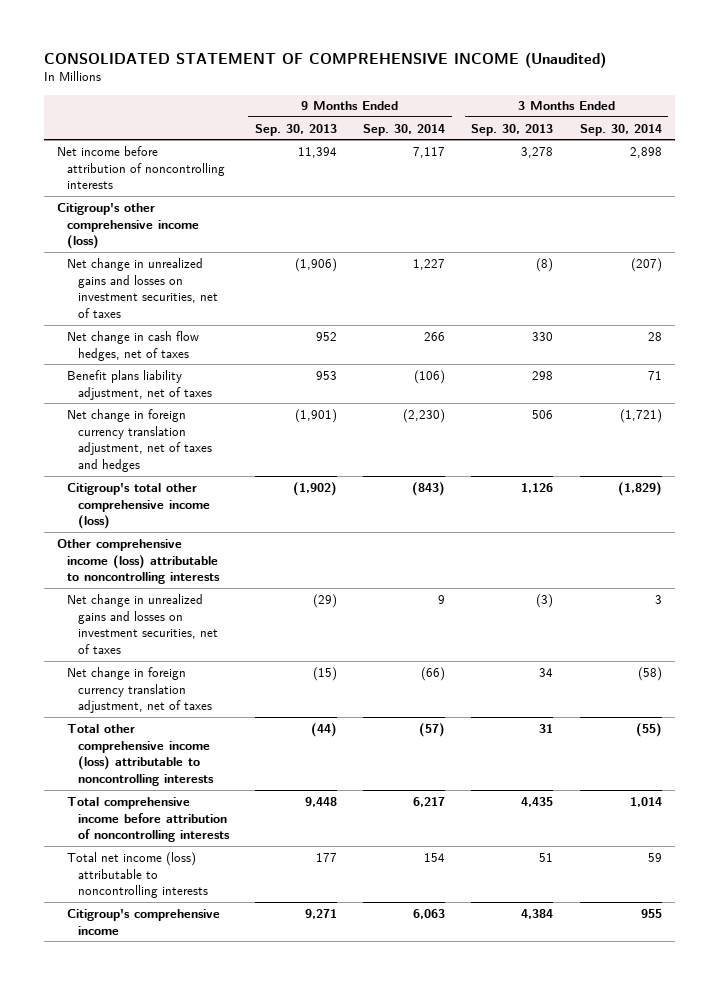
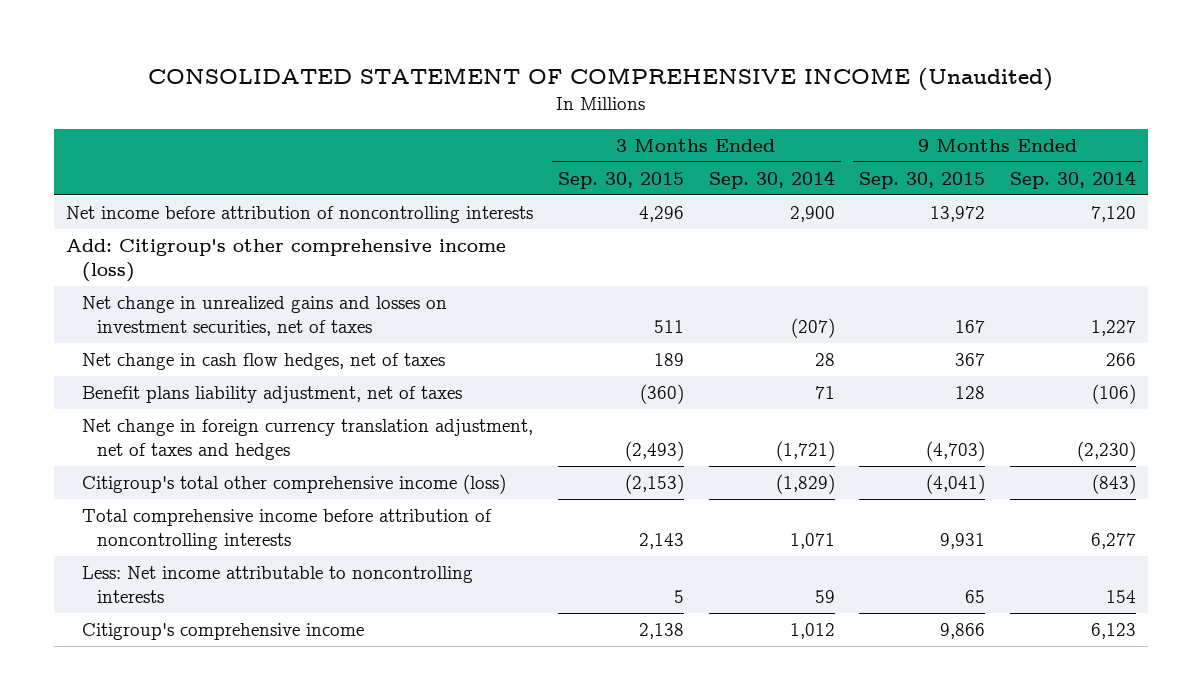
[254,123,337,136] Sep. 30, 2013 -> none
[471,123,554,136] Sep. 30, 2013 -> none
none -> [558,171,685,189] Sep. 30, 2015
none -> [859,171,986,189] Sep. 30, 2015
[413,146,446,158] 7,117 -> [1091,206,1137,223] 7,120
[629,146,662,158] 2,898 -> [789,206,835,223] 2,900
[56,202,200,250] Citigroup's other comprehensive income (loss) -> [66,239,507,283] Add: Citigroup's other comprehensive income (loss)
[56,538,221,585] Other comprehensive income (loss) attributable to noncontrolling interests -> none
[67,593,218,655] Net change in unrealized gains and losses on investment securities, net of taxes -> none
[67,666,212,714] Net change in foreign currency translation adjustment, net of taxes -> none
[67,723,214,787] Total other comprehensive income (loss) attributable to noncontrolling interests -> none
[413,796,446,807] 6,217 -> [1091,533,1137,550] 6,277
[629,796,662,807] 1,014 -> [789,533,835,550] 1,071
[67,851,208,899] Total net income (loss) attributable to noncontrolling interests -> [81,566,473,604] Less: Net income attributable to noncontrolling interests
[413,908,446,919] 6,063 -> [1091,623,1137,640] 6,123
[640,908,662,918] 955 -> [789,623,835,640] 1,012

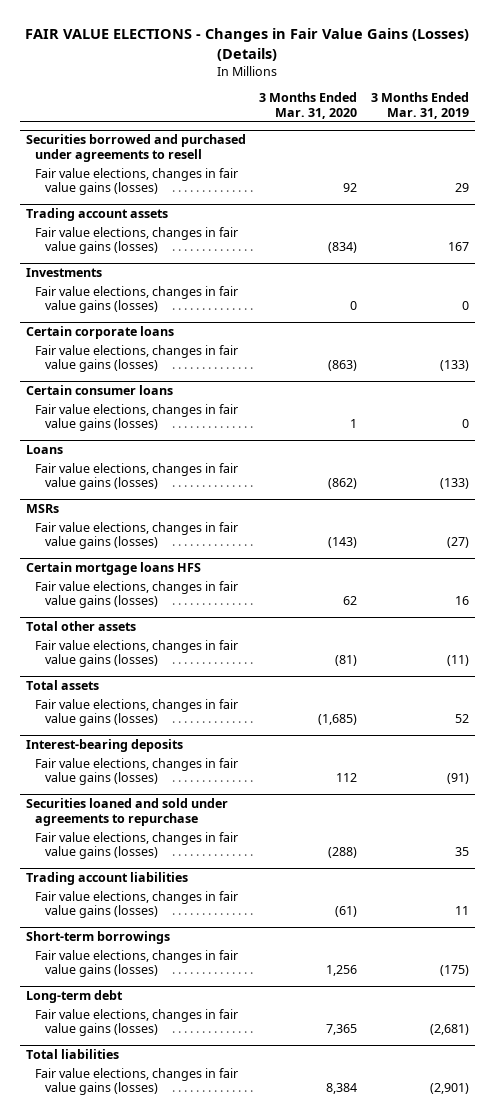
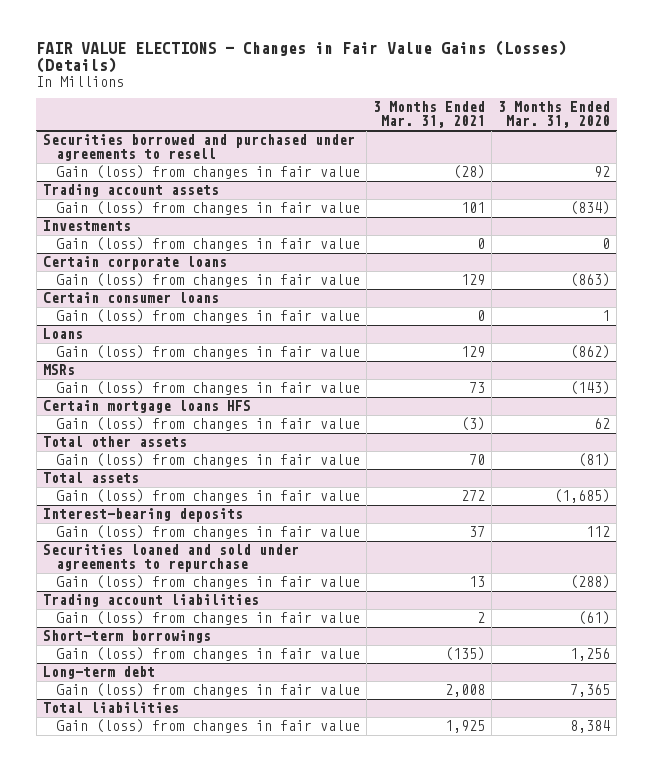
[370,92,469,119] 3 Months Ended Mar. 31, 2019 -> none
none -> [372,101,485,129] 3 Months Ended Mar. 31, 2021
[35,167,239,196] Fair value elections, changes in fair value gains (losses) -> [55,165,360,180] Gain (loss) from changes in fair value
[35,226,239,255] Fair value elections, changes in fair value gains (losses) -> [55,201,360,216] Gain (loss) from changes in fair value
[35,285,239,314] Fair value elections, changes in fair value gains (losses) -> [55,237,360,252] Gain (loss) from changes in fair value
[35,344,239,373] Fair value elections, changes in fair value gains (losses) -> [55,273,360,288] Gain (loss) from changes in fair value
[35,403,239,432] Fair value elections, changes in fair value gains (losses) -> [55,309,360,324] Gain (loss) from changes in fair value
[35,462,239,491] Fair value elections, changes in fair value gains (losses) -> [55,345,360,360] Gain (loss) from changes in fair value
[35,521,239,550] Fair value elections, changes in fair value gains (losses) -> [55,381,360,396] Gain (loss) from changes in fair value
[35,580,239,609] Fair value elections, changes in fair value gains (losses) -> [55,417,360,432] Gain (loss) from changes in fair value
[35,639,239,668] Fair value elections, changes in fair value gains (losses) -> [55,453,360,468] Gain (loss) from changes in fair value
[35,698,239,727] Fair value elections, changes in fair value gains (losses) -> [55,489,360,504] Gain (loss) from changes in fair value
[35,757,239,786] Fair value elections, changes in fair value gains (losses) -> [55,525,360,540] Gain (loss) from changes in fair value
[35,831,239,860] Fair value elections, changes in fair value gains (losses) -> [55,575,360,590] Gain (loss) from changes in fair value
[35,890,239,919] Fair value elections, changes in fair value gains (losses) -> [55,611,360,626] Gain (loss) from changes in fair value
[35,949,239,978] Fair value elections, changes in fair value gains (losses) -> [55,647,360,662] Gain (loss) from changes in fair value
[35,1008,239,1037] Fair value elections, changes in fair value gains (losses) -> [55,683,360,698] Gain (loss) from changes in fair value
[35,1067,239,1096] Fair value elections, changes in fair value gains (losses) -> [55,719,360,734] Gain (loss) from changes in fair value

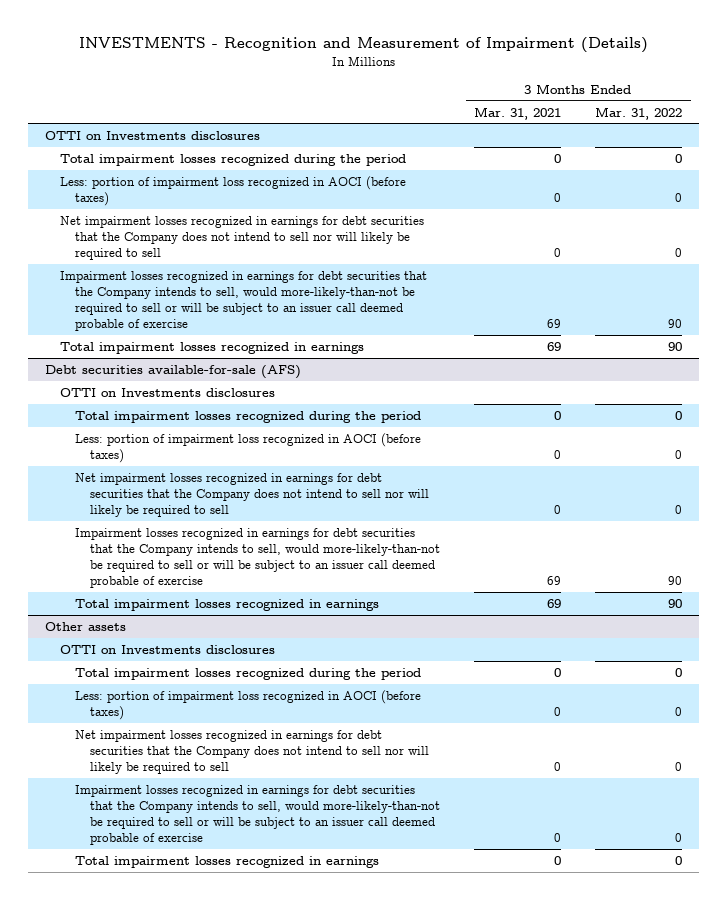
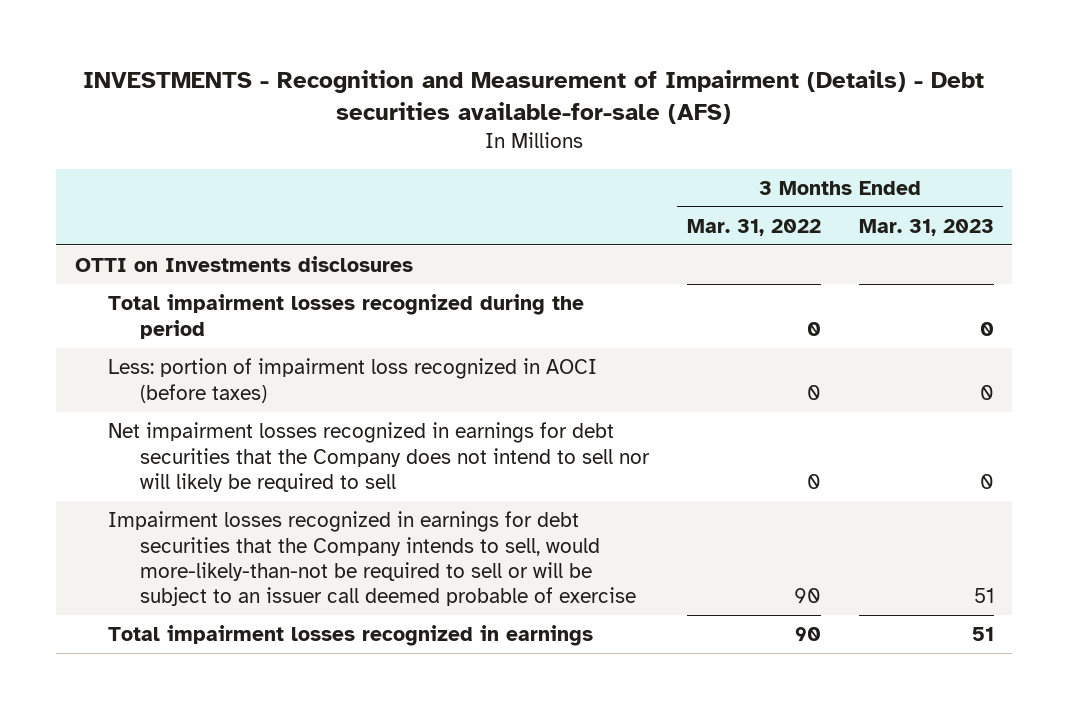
[78,37,648,54] INVESTMENTS - Recognition and Measurement of Impairment (Details) -> [83,70,985,125] INVESTMENTS - Recognition and Measurement of Impairment (Details) - Debt securities available-for-sale (AFS)
[474,106,562,120] Mar. 31, 2021 -> none
none -> [858,218,994,236] Mar. 31, 2023
[45,364,302,379] Debt securities available-for-sale (AFS) -> none
[60,387,276,397] OTTI on Investments disclosures -> none
[75,410,422,423] Total impairment losses recognized during the period -> none
[75,432,422,463] Less: portion of impairment loss recognized in AOCI (before taxes) -> none
[75,472,430,517] Net impairment losses recognized in earnings for debt securities that the Company does not intend to sell nor will likely be required to sell -> none
[75,527,441,588] Impairment losses recognized in earnings for debt securities that the Company intends to sell, would more-likely-than-not be required to sell or will be subject to an issuer call deemed probable of exercise -> none
[75,598,380,611] Total impairment losses recognized in earnings -> none
[45,621,127,631] Other assets -> none
[60,644,276,654] OTTI on Investments disclosures -> none
[75,667,422,680] Total impairment losses recognized during the period -> none
[75,689,422,720] Less: portion of impairment loss recognized in AOCI (before taxes) -> none
[75,729,430,774] Net impairment losses recognized in earnings for debt securities that the Company does not intend to sell nor will likely be required to sell -> none
[75,784,441,845] Impairment losses recognized in earnings for debt securities that the Company intends to sell, would more-likely-than-not be required to sell or will be subject to an issuer call deemed probable of exercise -> none
[75,855,380,868] Total impairment losses recognized in earnings -> none

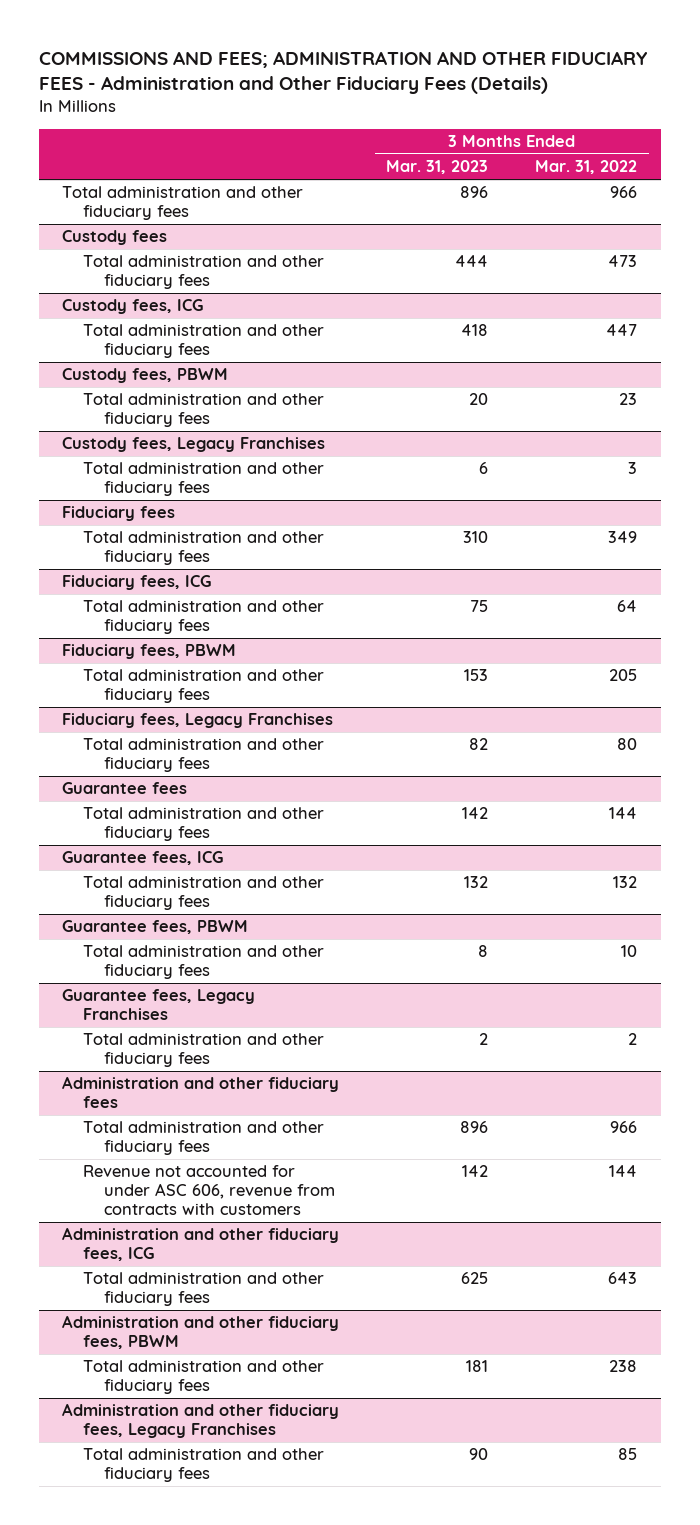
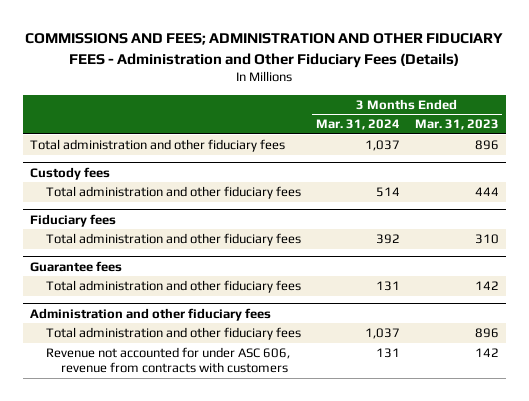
[535,160,638,175] Mar. 31, 2022 -> none
none -> [315,119,400,131] Mar. 31, 2024
[62,299,204,315] Custody fees, ICG -> none
[83,324,325,359] Total administration and other fiduciary fees -> none
[62,368,229,384] Custody fees, PBWM -> none
[83,393,325,428] Total administration and other fiduciary fees -> none
[62,437,326,453] Custody fees, Legacy Franchises -> none
[83,462,325,497] Total administration and other fiduciary fees -> none
[62,575,212,591] Fiduciary fees, ICG -> none
[83,600,325,635] Total administration and other fiduciary fees -> none
[62,644,237,660] Fiduciary fees, PBWM -> none
[83,669,325,704] Total administration and other fiduciary fees -> none
[62,713,334,729] Fiduciary fees, Legacy Franchises -> none
[83,738,325,773] Total administration and other fiduciary fees -> none
[62,851,224,866] Guarantee fees, ICG -> none
[83,876,325,911] Total administration and other fiduciary fees -> none
[62,920,249,935] Guarantee fees, PBWM -> none
[83,945,325,980] Total administration and other fiduciary fees -> none
[62,989,256,1021] Guarantee fees, Legacy Franchises -> none
[83,1033,325,1068] Total administration and other fiduciary fees -> none
[62,1227,340,1262] Administration and other fiduciary fees, ICG -> none
[83,1272,325,1307] Total administration and other fiduciary fees -> none
[62,1315,340,1350] Administration and other fiduciary fees, PBWM -> none
[83,1360,325,1395] Total administration and other fiduciary fees -> none
[62,1403,340,1439] Administration and other fiduciary fees, Legacy Franchises -> none
[83,1448,325,1483] Total administration and other fiduciary fees -> none

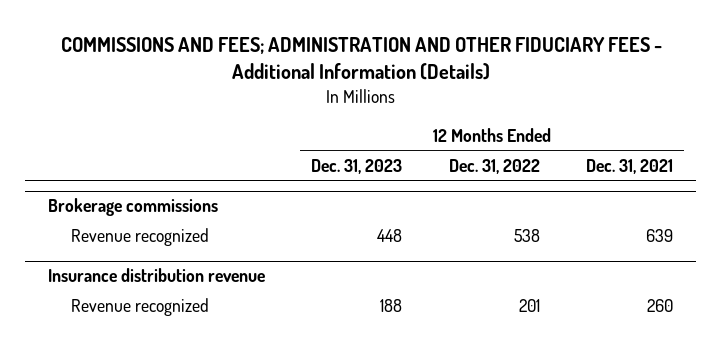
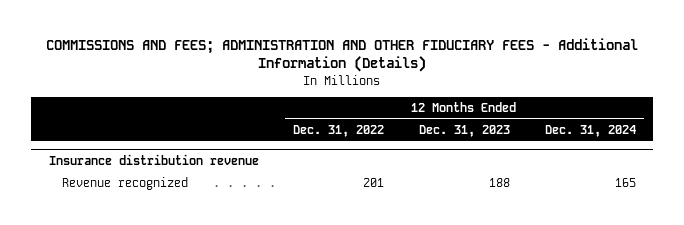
[585,158,673,174] Dec. 31, 2021 -> none
none -> [544,124,636,137] Dec. 31, 2024
[48,198,219,217] Brokerage commissions -> none
[70,228,209,247] Revenue recognized -> none

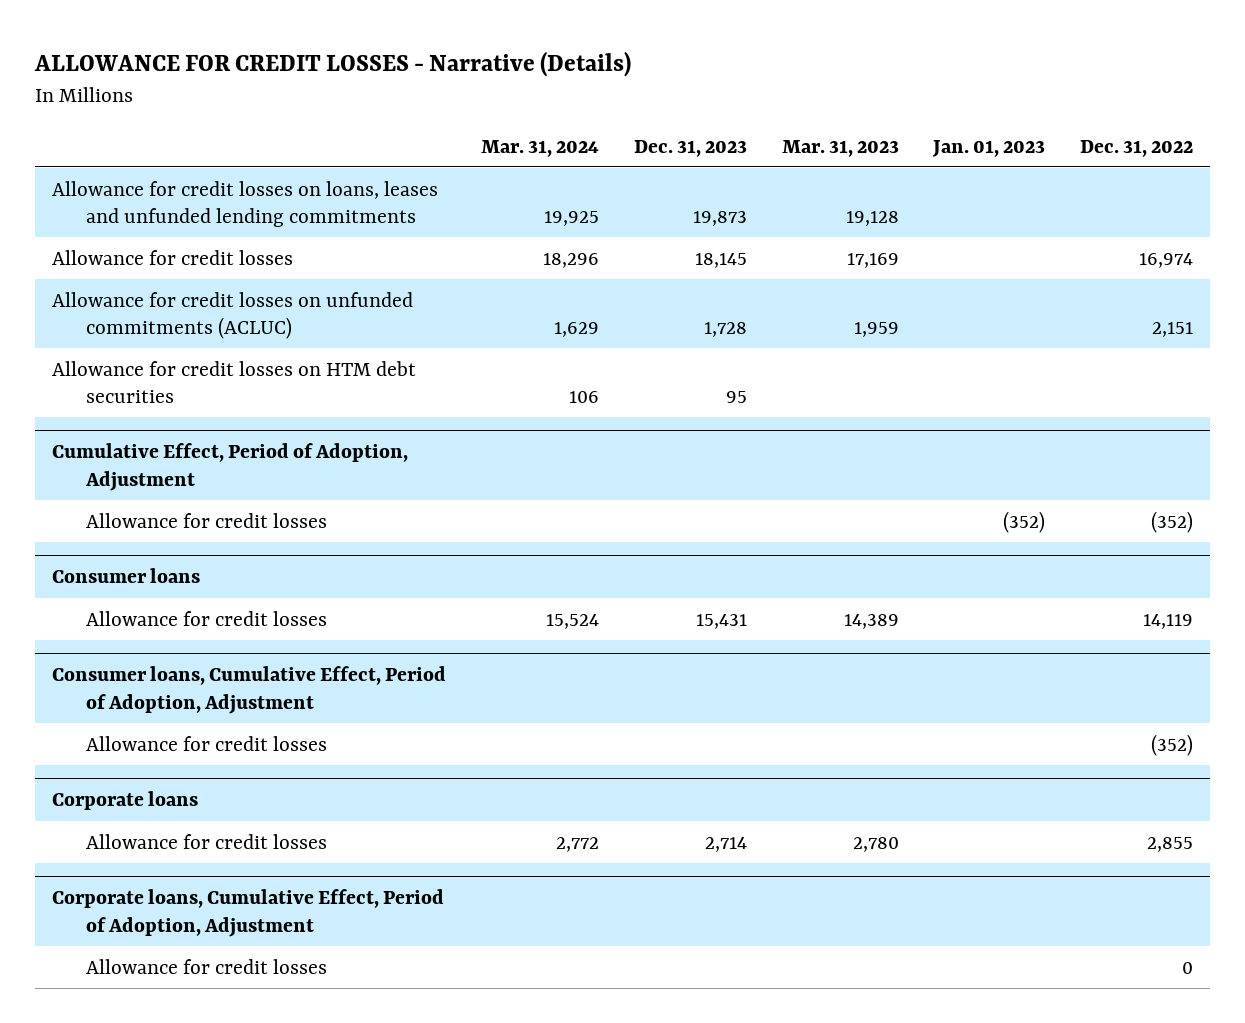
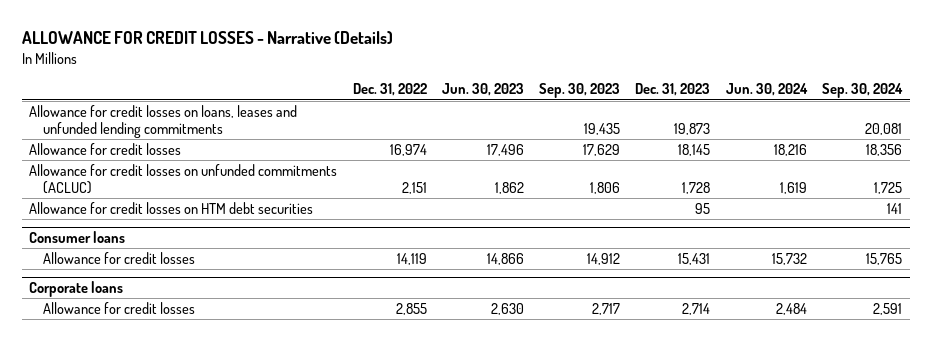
[481,139,600,157] Mar. 31, 2024 -> none
[781,139,899,157] Mar. 31, 2023 -> none
[932,139,1046,157] Jan. 01, 2023 -> none
none -> [441,83,524,97] Jun. 30, 2023
none -> [539,83,621,99] Sep. 30, 2023
none -> [725,83,808,97] Jun. 30, 2024
none -> [821,83,903,99] Sep. 30, 2024
[52,443,409,491] Cumulative Effect, Period of Adoption, Adjustment -> none
[85,512,327,528] Allowance for credit losses -> none
[52,666,447,714] Consumer loans, Cumulative Effect, Period of Adoption, Adjustment -> none
[85,735,327,751] Allowance for credit losses -> none
[52,889,445,937] Corporate loans, Cumulative Effect, Period of Adoption, Adjustment -> none
[85,958,327,974] Allowance for credit losses -> none

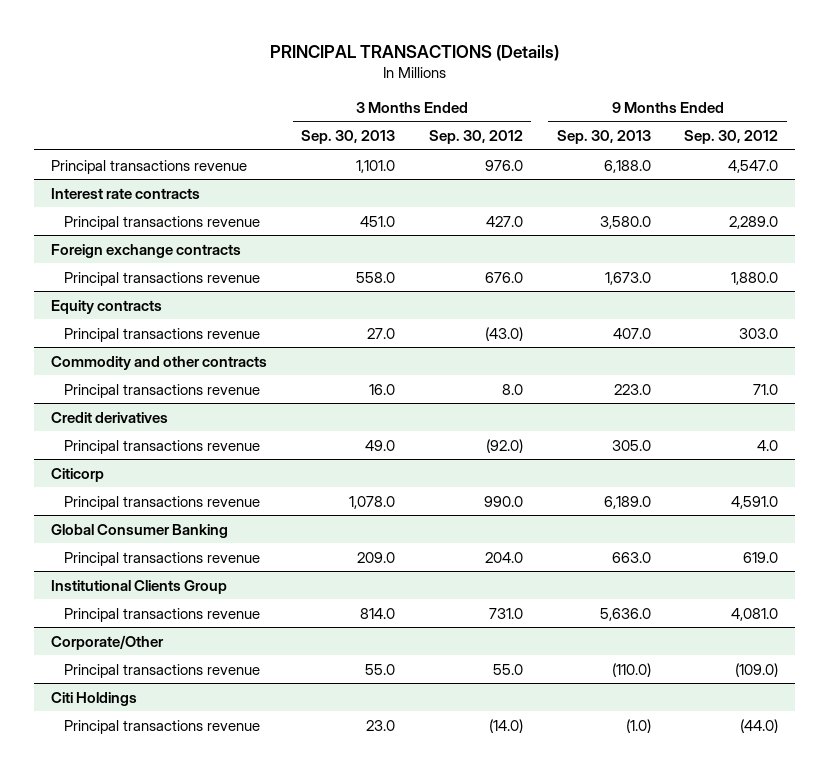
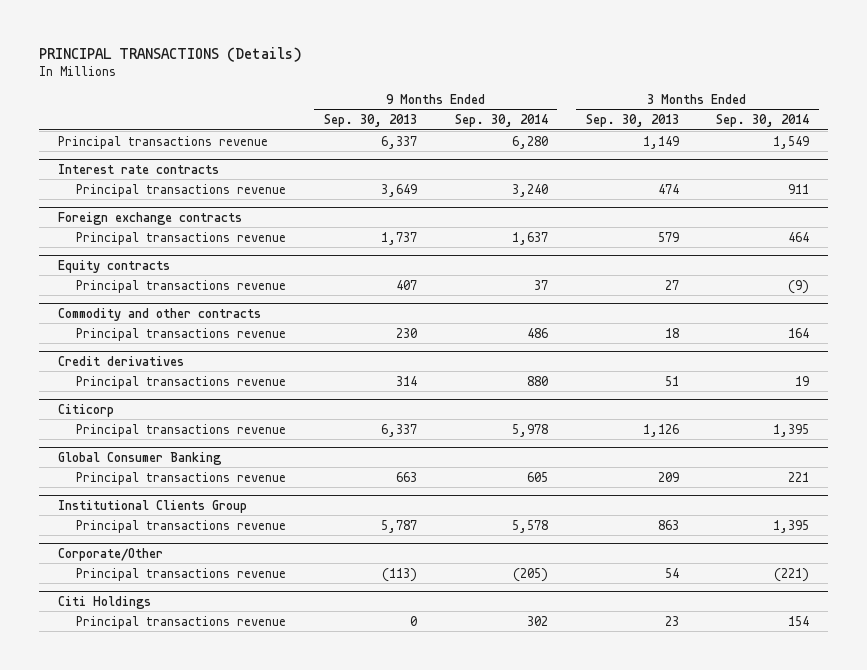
[428,129,523,144] Sep. 30, 2012 -> none
[684,129,779,144] Sep. 30, 2012 -> none
none -> [454,113,548,127] Sep. 30, 2014
none -> [716,113,810,127] Sep. 30, 2014
[356,159,396,173] 1,101.0 -> [642,135,679,149] 1,149
[603,159,651,173] 6,188.0 -> [380,135,417,149] 6,337
[360,215,396,227] 451.0 -> [657,183,679,194] 474
[599,215,651,229] 3,580.0 -> [380,183,417,197] 3,649
[356,271,396,283] 558.0 -> [657,231,679,242] 579
[604,271,651,285] 1,673.0 -> [380,231,417,245] 1,737
[367,327,396,339] 27.0 -> [664,279,679,290] 27
[612,327,651,339] 407.0 -> [395,279,417,290] 407
[369,383,396,395] 16.0 -> [664,327,679,338] 18
[613,383,651,395] 223.0 -> [395,327,417,338] 230
[365,439,396,451] 49.0 -> [664,375,679,386] 51
[611,439,651,451] 305.0 -> [395,375,417,386] 314
[349,495,396,509] 1,078.0 -> [642,423,679,437] 1,126
[603,495,651,509] 6,189.0 -> [380,423,417,437] 6,337
[357,551,396,563] 209.0 -> [657,471,679,482] 209
[611,551,651,563] 663.0 -> [395,471,417,482] 663
[360,607,396,619] 814.0 -> [657,519,679,530] 863
[599,607,651,621] 5,636.0 -> [380,519,417,533] 5,787
[365,663,396,675] 55.0 -> [664,567,679,578] 54
[611,662,651,677] (110.0) -> [381,567,417,582] (113)
[366,719,396,731] 23.0 -> [664,615,679,626] 23
[625,718,651,733] (1.0) -> [409,615,417,626] 0

